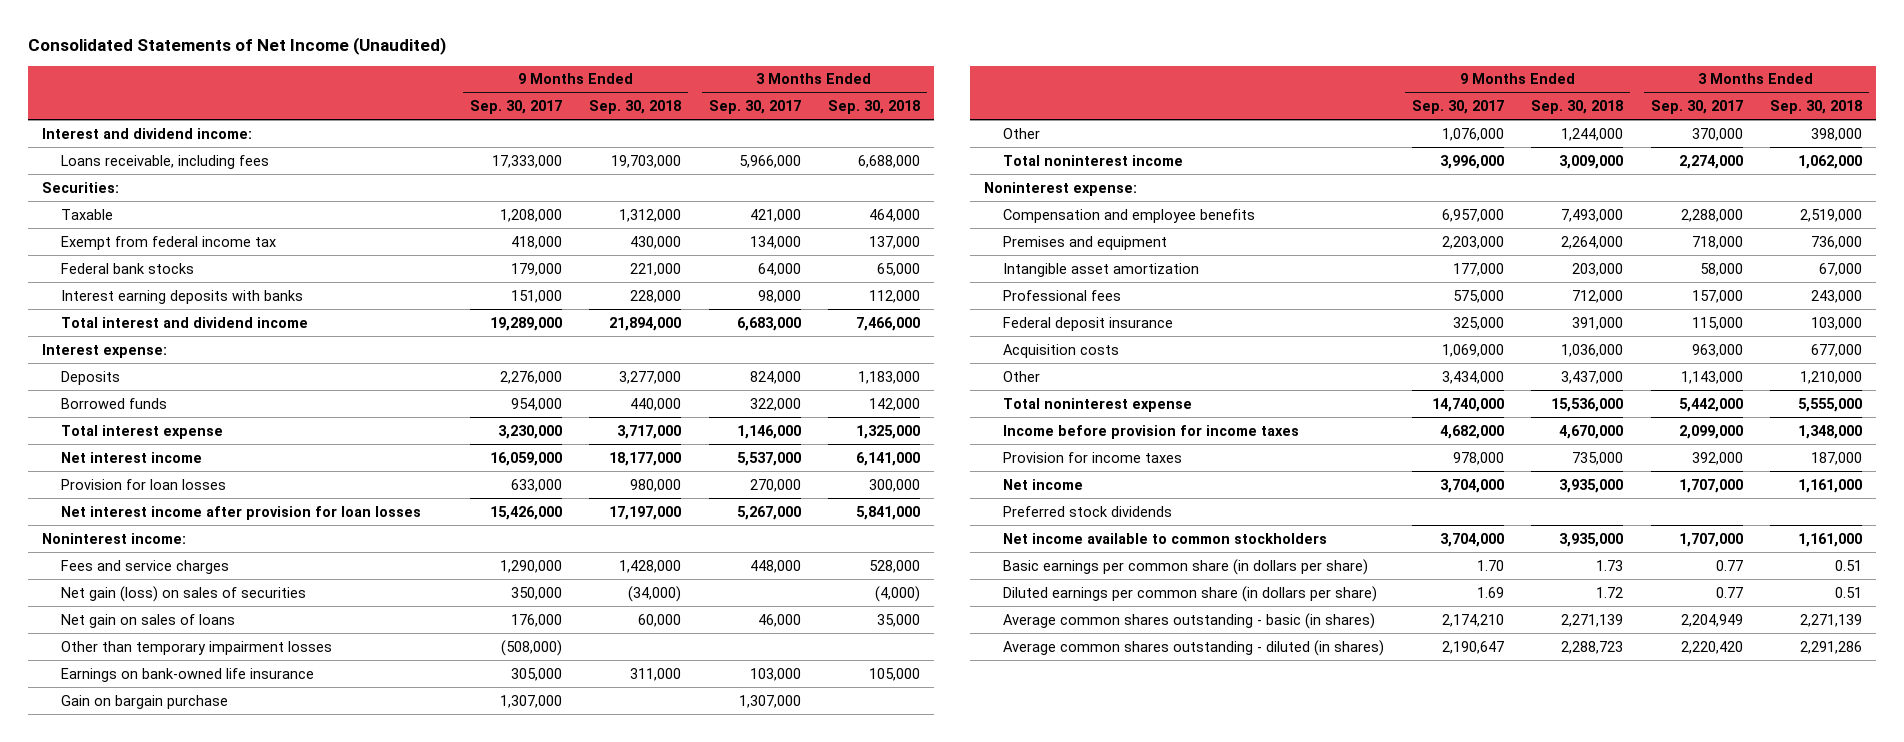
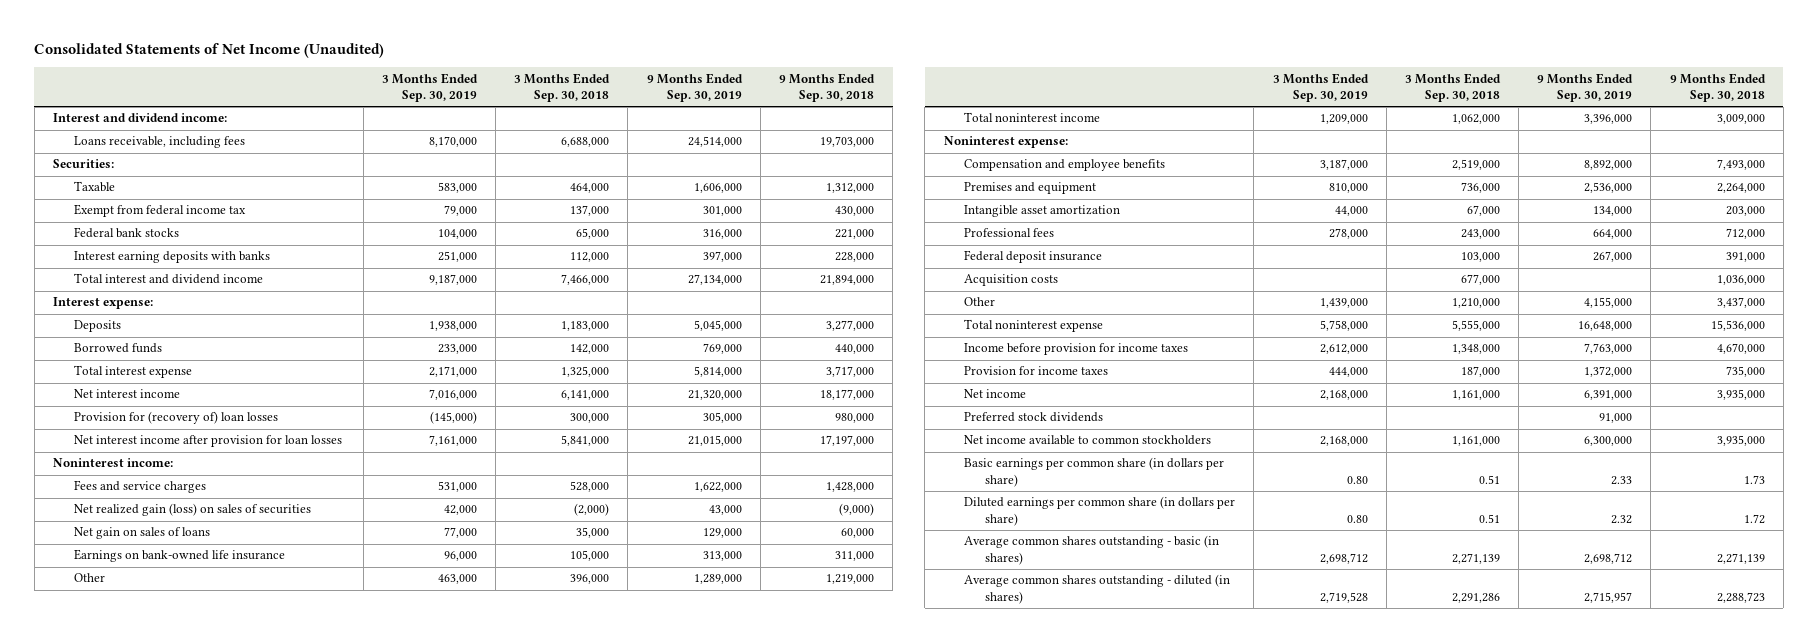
[469,100,562,115] Sep. 30, 2017 -> none
[708,100,801,115] Sep. 30, 2017 -> none
none -> [381,72,478,103] 3 Months Ended Sep. 30, 2019
none -> [646,72,743,103] 9 Months Ended Sep. 30, 2019
[61,478,227,490] Provision for loan losses -> [73,411,278,425] Provision for (recovery of) loan losses
[61,585,307,602] Net gain (loss) on sales of securities -> [73,503,311,517] Net realized gain (loss) on sales of securities
[628,585,682,602] (34,000) -> [838,503,874,517] (9,000)
[875,585,921,602] (4,000) -> [574,503,610,517] (2,000)
[61,640,333,655] Other than temporary impairment losses -> none
[61,694,229,709] Gain on bargain purchase -> none
[1561,127,1624,141] 1,244,000 -> [825,574,874,585] 1,219,000
[1811,127,1863,141] 398,000 -> [570,574,610,585] 396,000

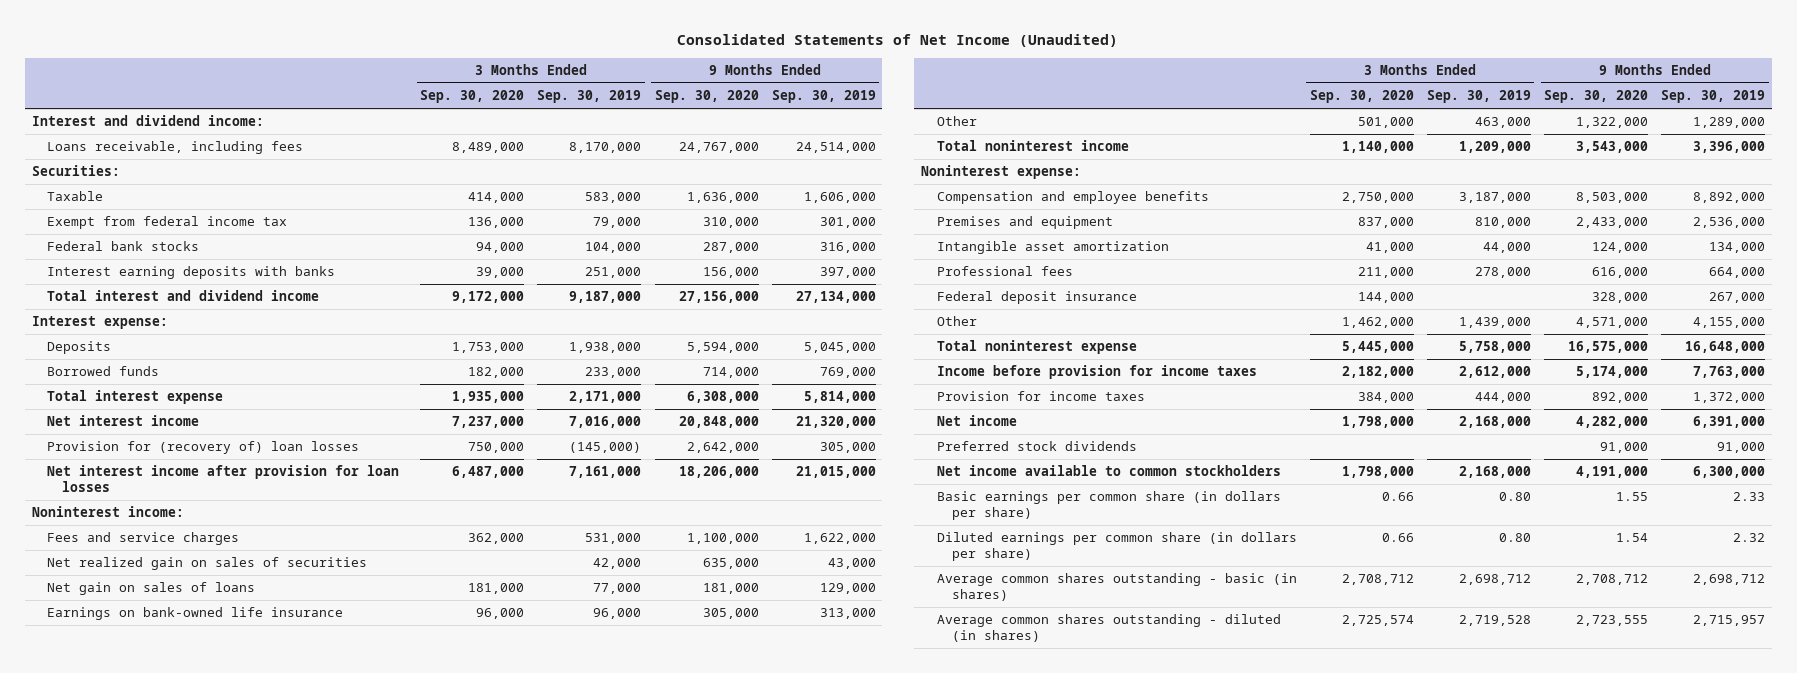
[514,72,611,103] 3 Months Ended Sep. 30, 2018 -> none
[778,72,875,103] 9 Months Ended Sep. 30, 2018 -> none
none -> [420,90,525,104] Sep. 30, 2020
none -> [654,90,759,104] Sep. 30, 2020
[73,503,311,517] Net realized gain (loss) on sales of securities -> [47,557,368,571] Net realized gain on sales of securities
[964,274,1059,287] Acquisition costs -> none

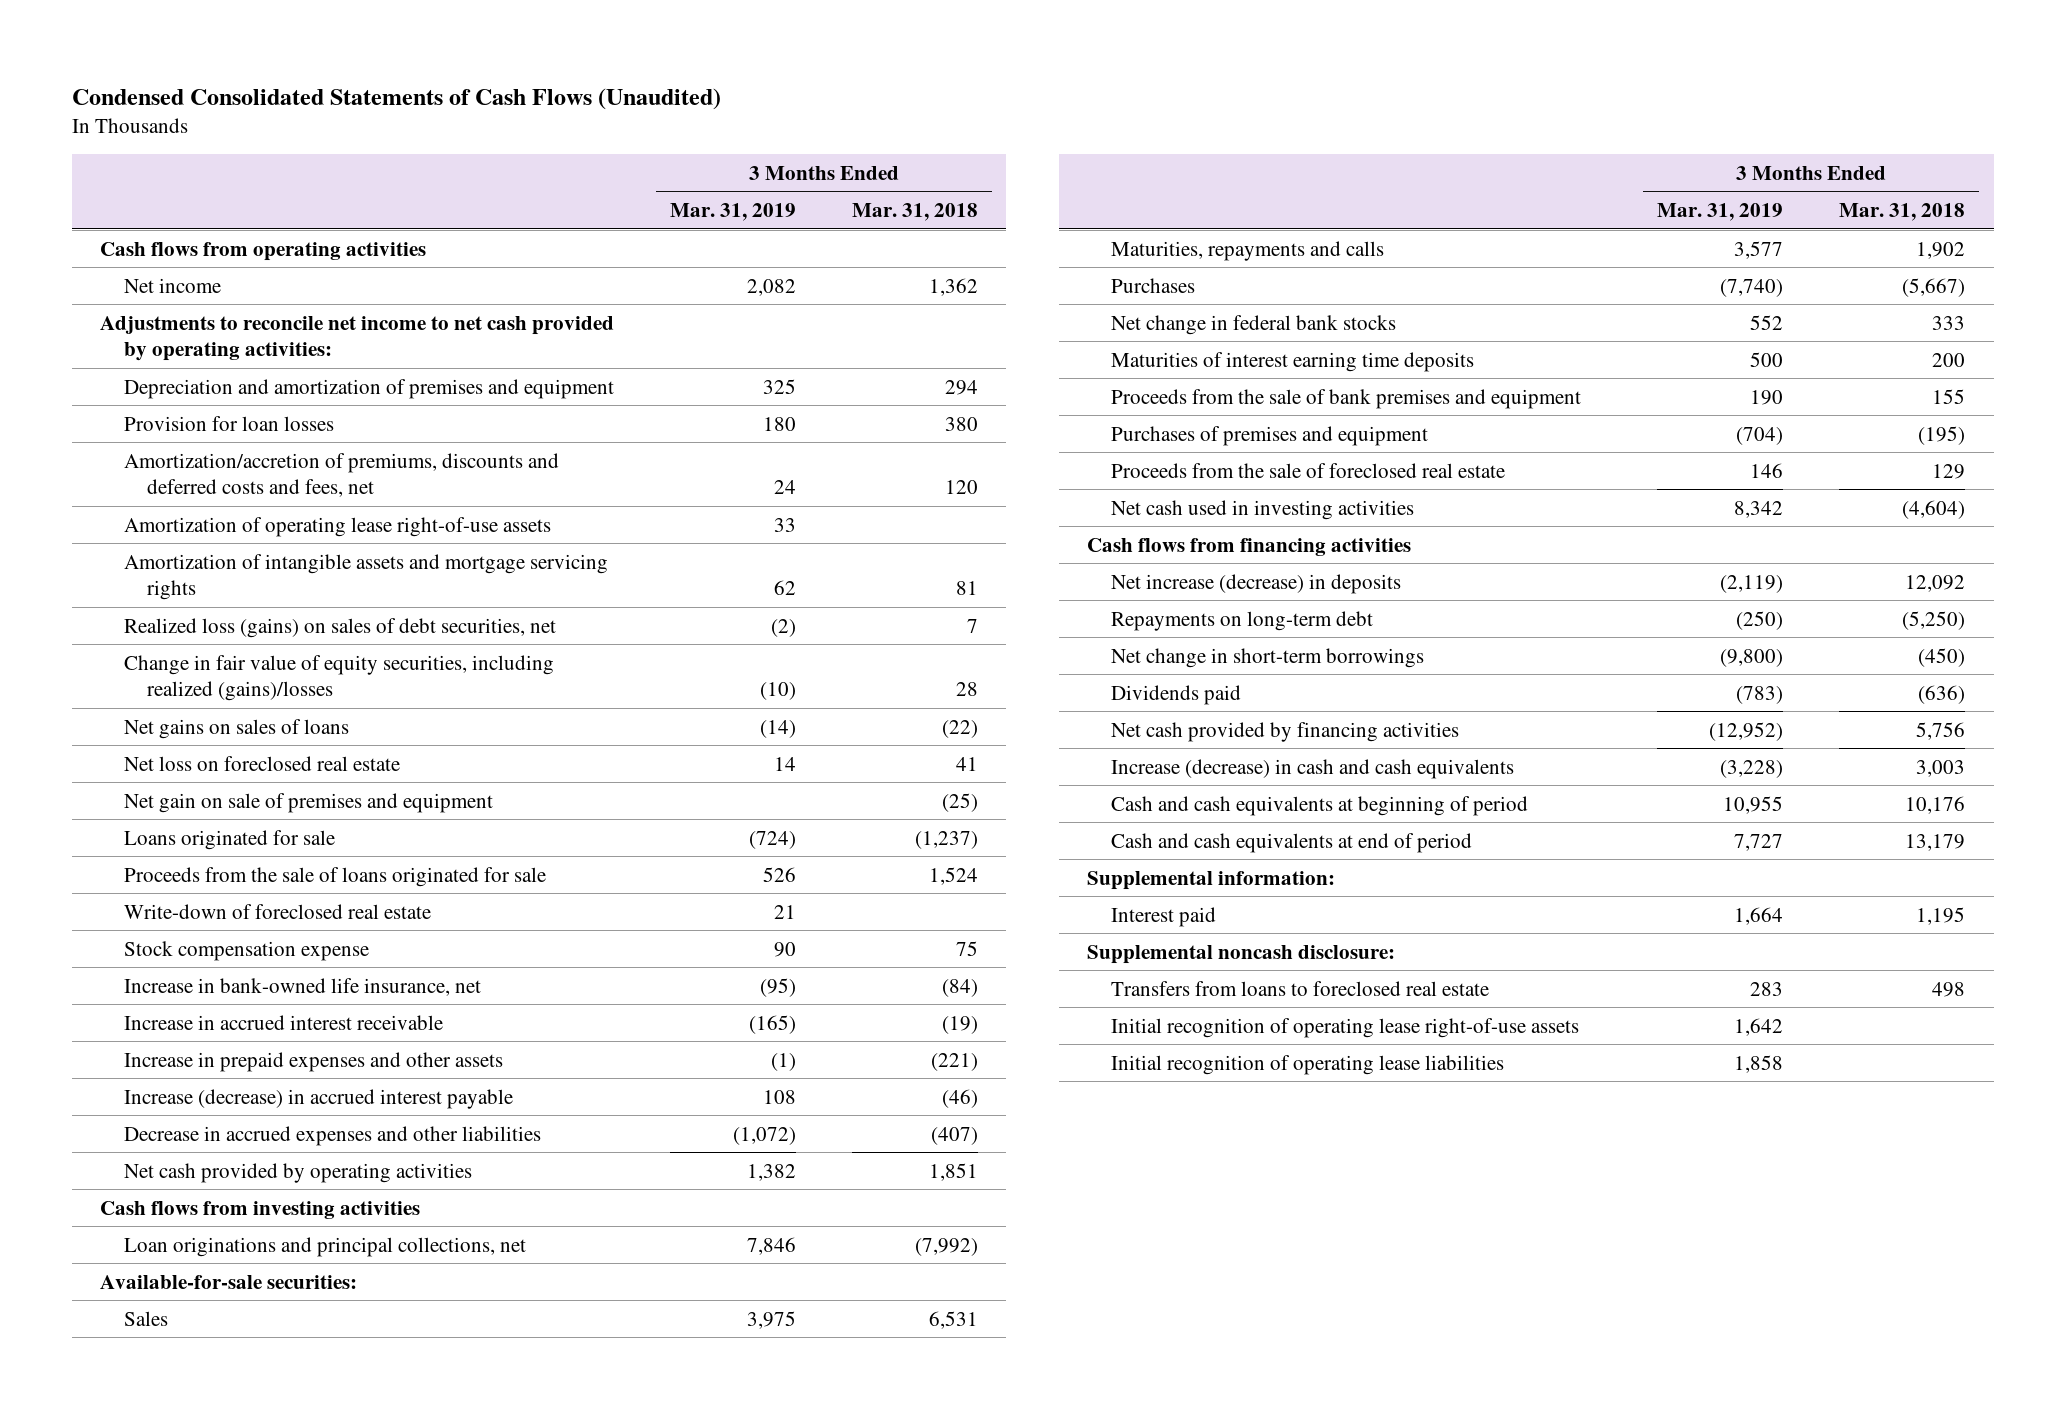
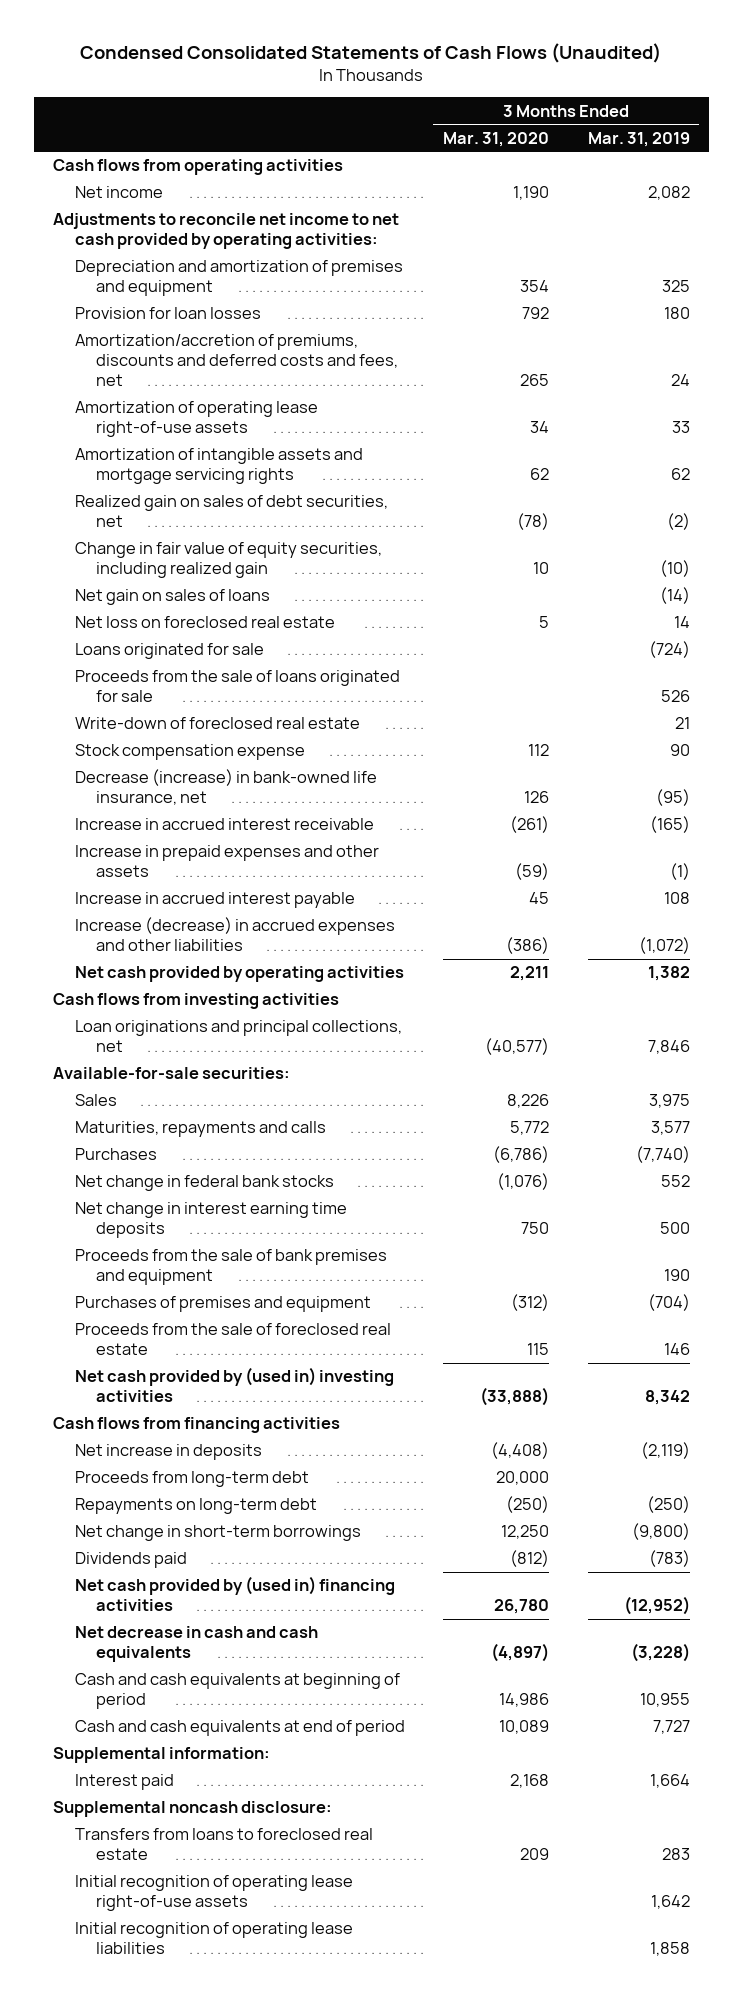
[852,202,979,221] Mar. 31, 2018 -> none
none -> [443,131,550,147] Mar. 31, 2020
[123,617,556,638] Realized loss (gains) on sales of debt securities, net -> [74,495,388,528] Realized gain on sales of debt securities, net
[123,654,554,701] Change in fair value of equity securities, including realized (gains)/losses -> [74,542,382,579] Change in fair value of equity securities, including realized gain
[123,718,349,739] Net gains on sales of loans -> [74,589,270,606] Net gain on sales of loans
[123,792,493,813] Net gain on sale of premises and equipment -> none
[123,977,481,996] Increase in bank-owned life insurance, net -> [74,769,377,806] Decrease (increase) in bank-owned life insurance, net
[123,1088,513,1109] Increase (decrease) in accrued interest payable -> [74,892,355,909] Increase in accrued interest payable
[123,1125,541,1146] Decrease in accrued expenses and other liabilities -> [74,917,395,952] Increase (decrease) in accrued expenses and other liabilities
[1110,351,1474,372] Maturities of interest earning time deposits -> [74,1202,347,1239] Net change in interest earning time deposits
[1110,499,1414,520] Net cash used in investing activities -> [74,1367,394,1403] Net cash provided by (used in) investing activities
[1110,573,1401,594] Net increase (decrease) in deposits -> [74,1444,262,1461] Net increase in deposits
none -> [74,1471,309,1488] Proceeds from long-term debt
[1110,721,1459,742] Net cash provided by financing activities -> [74,1576,395,1612] Net cash provided by (used in) financing activities
[1110,758,1514,779] Increase (decrease) in cash and cash equivalents -> [74,1626,318,1663] Net decrease in cash and cash equivalents

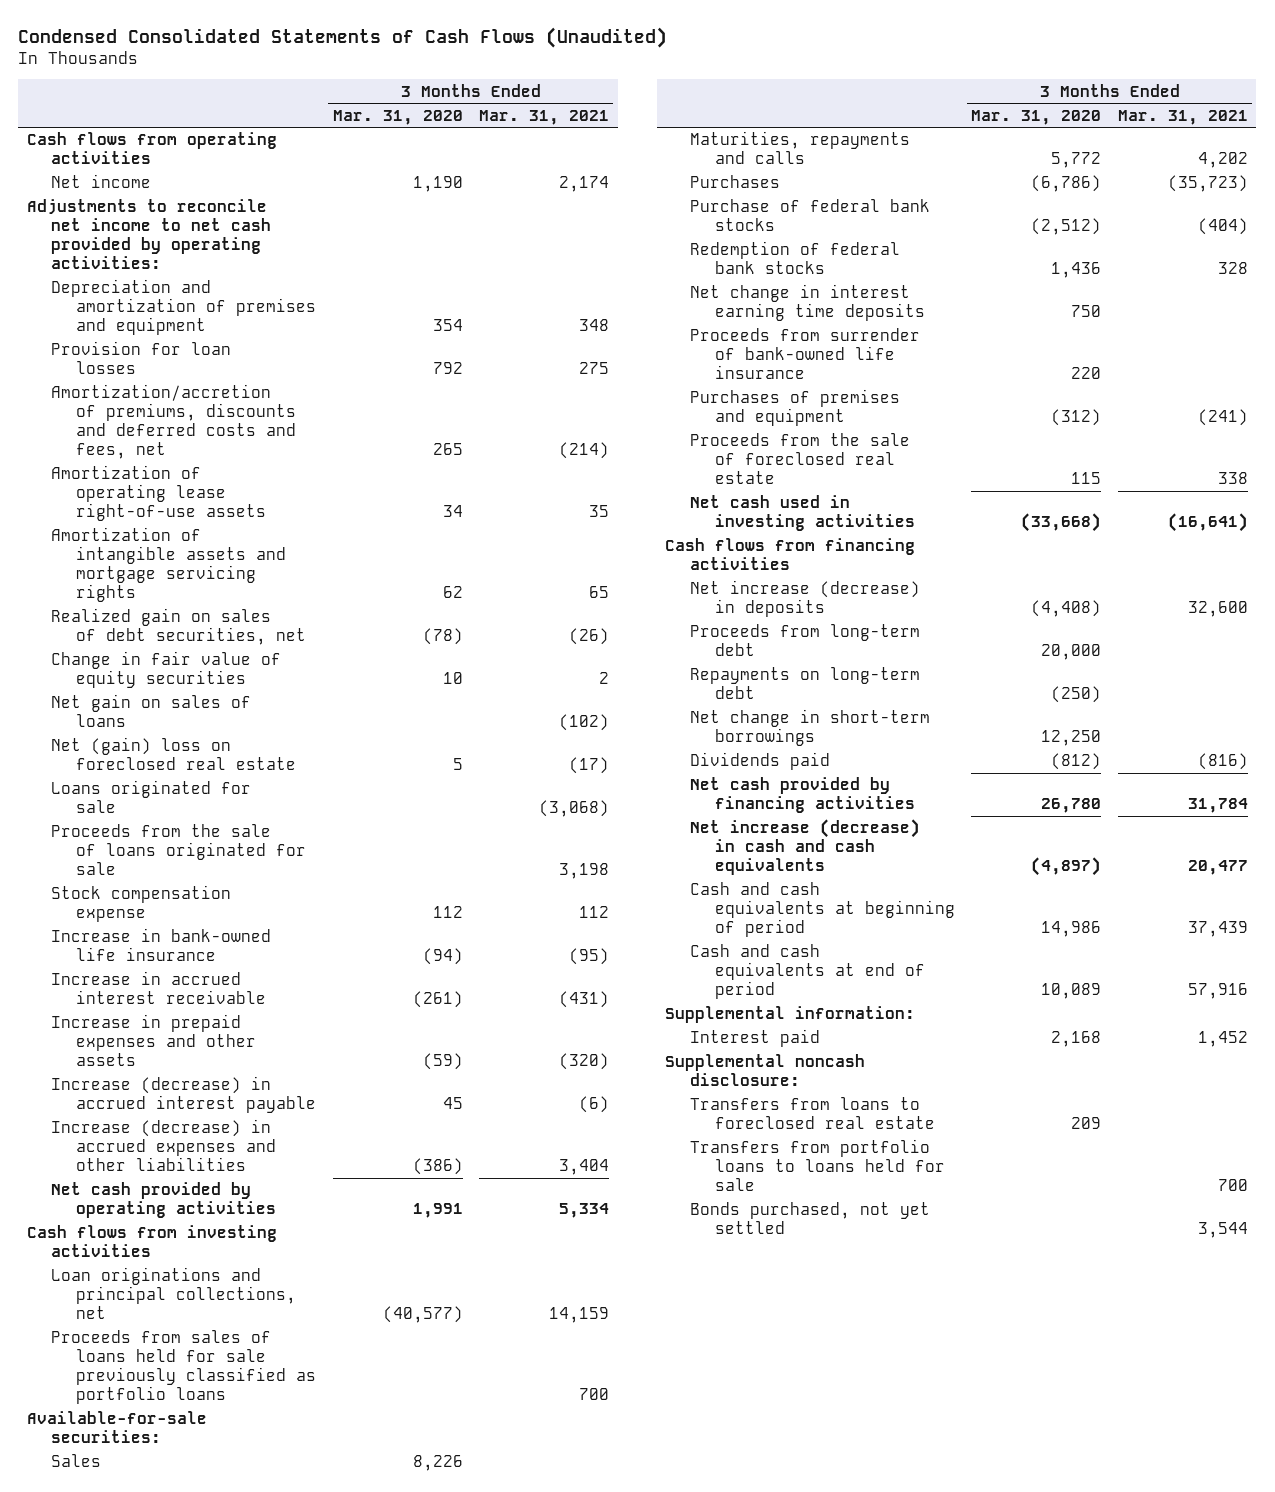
[587,131,690,147] Mar. 31, 2019 -> none
none -> [479,109,610,125] Mar. 31, 2021
[74,542,382,579] Change in fair value of equity securities, including realized gain -> [51,651,282,689] Change in fair value of equity securities
[74,616,335,629] Net loss on foreclosed real estate -> [51,737,296,771] Net (gain) loss on foreclosed real estate
[74,717,360,730] Write-down of foreclosed real estate -> none
[74,769,377,806] Decrease (increase) in bank-owned life insurance, net -> [51,928,272,962] Increase in bank-owned life insurance
[524,791,550,804] 126 -> [422,948,463,966] (94)
[74,892,355,909] Increase in accrued interest payable -> [51,1076,316,1114] Increase (decrease) in accrued interest payable
[510,966,550,982] 2,211 -> [412,1203,463,1219] 1,991
none -> [51,1330,316,1405] Proceeds from sales of loans held for sale previously classified as portfolio loans
[74,1175,334,1192] Net change in federal bank stocks -> none
none -> [689,199,930,232] Purchase of federal bank stocks
none -> [689,241,900,275] Redemption of federal bank stocks
[74,1249,387,1286] Proceeds from the sale of bank premises and equipment -> none
none -> [689,328,920,380] Proceeds from surrender of bank-owned life insurance
[74,1367,394,1403] Net cash provided by (used in) investing activities -> [689,495,915,532] Net cash used in investing activities
[480,1387,550,1407] (33,888) -> [1021,513,1102,533] (33,668)
[74,1444,262,1461] Net increase in deposits -> [689,580,920,618] Net increase (decrease) in deposits
[74,1576,395,1612] Net cash provided by (used in) financing activities -> [689,777,915,814] Net cash provided by financing activities
[74,1626,318,1663] Net decrease in cash and cash equivalents -> [689,819,920,876] Net increase (decrease) in cash and cash equivalents
[74,1875,353,1912] Initial recognition of operating lease right-of-use assets -> none
[74,1922,353,1955] Initial recognition of operating lease liabilities -> none
none -> [689,1139,945,1192] Transfers from portfolio loans to loans held for sale
none -> [689,1202,930,1235] Bonds purchased, not yet settled

